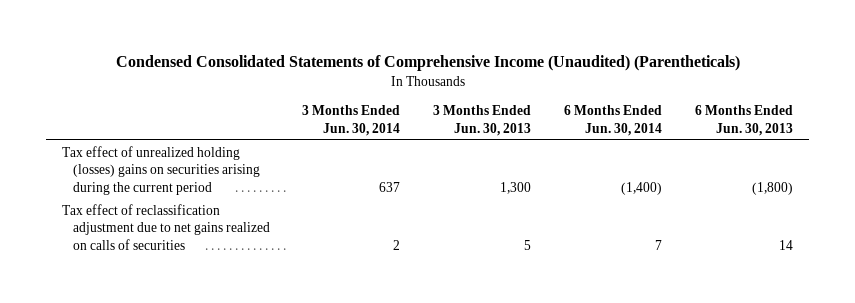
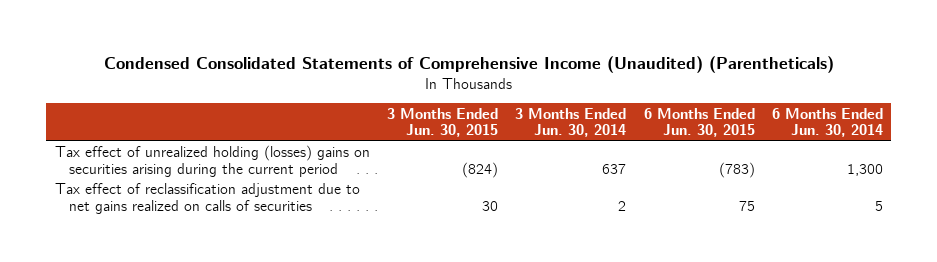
[433,105,532,136] 3 Months Ended Jun. 30, 2013 -> none
[694,105,793,136] 6 Months Ended Jun. 30, 2013 -> none
none -> [386,107,498,138] 3 Months Ended Jun. 30, 2015
none -> [643,107,755,138] 6 Months Ended Jun. 30, 2015
[620,182,662,196] (1,400) -> [846,164,883,177] 1,300
[654,240,662,251] 7 -> [874,201,883,212] 5

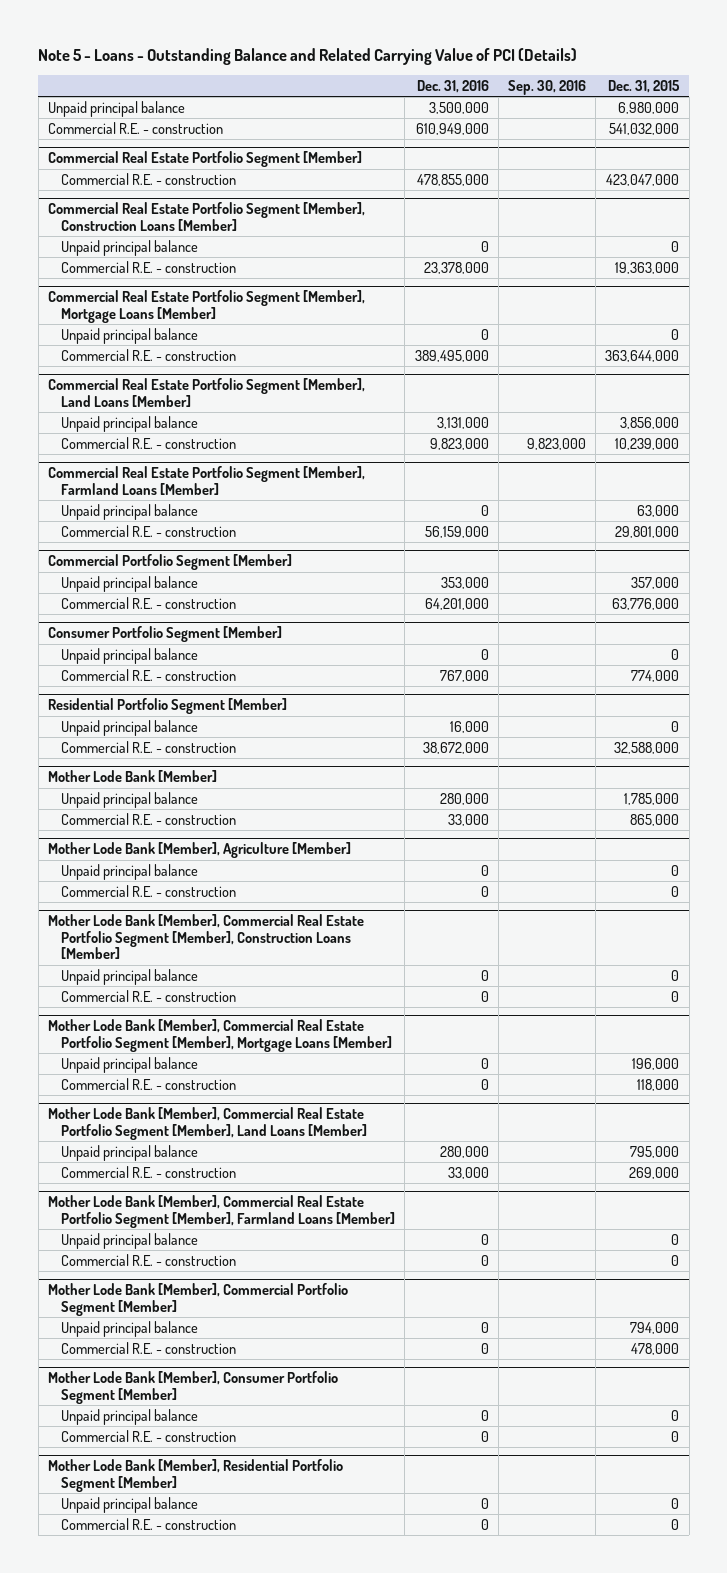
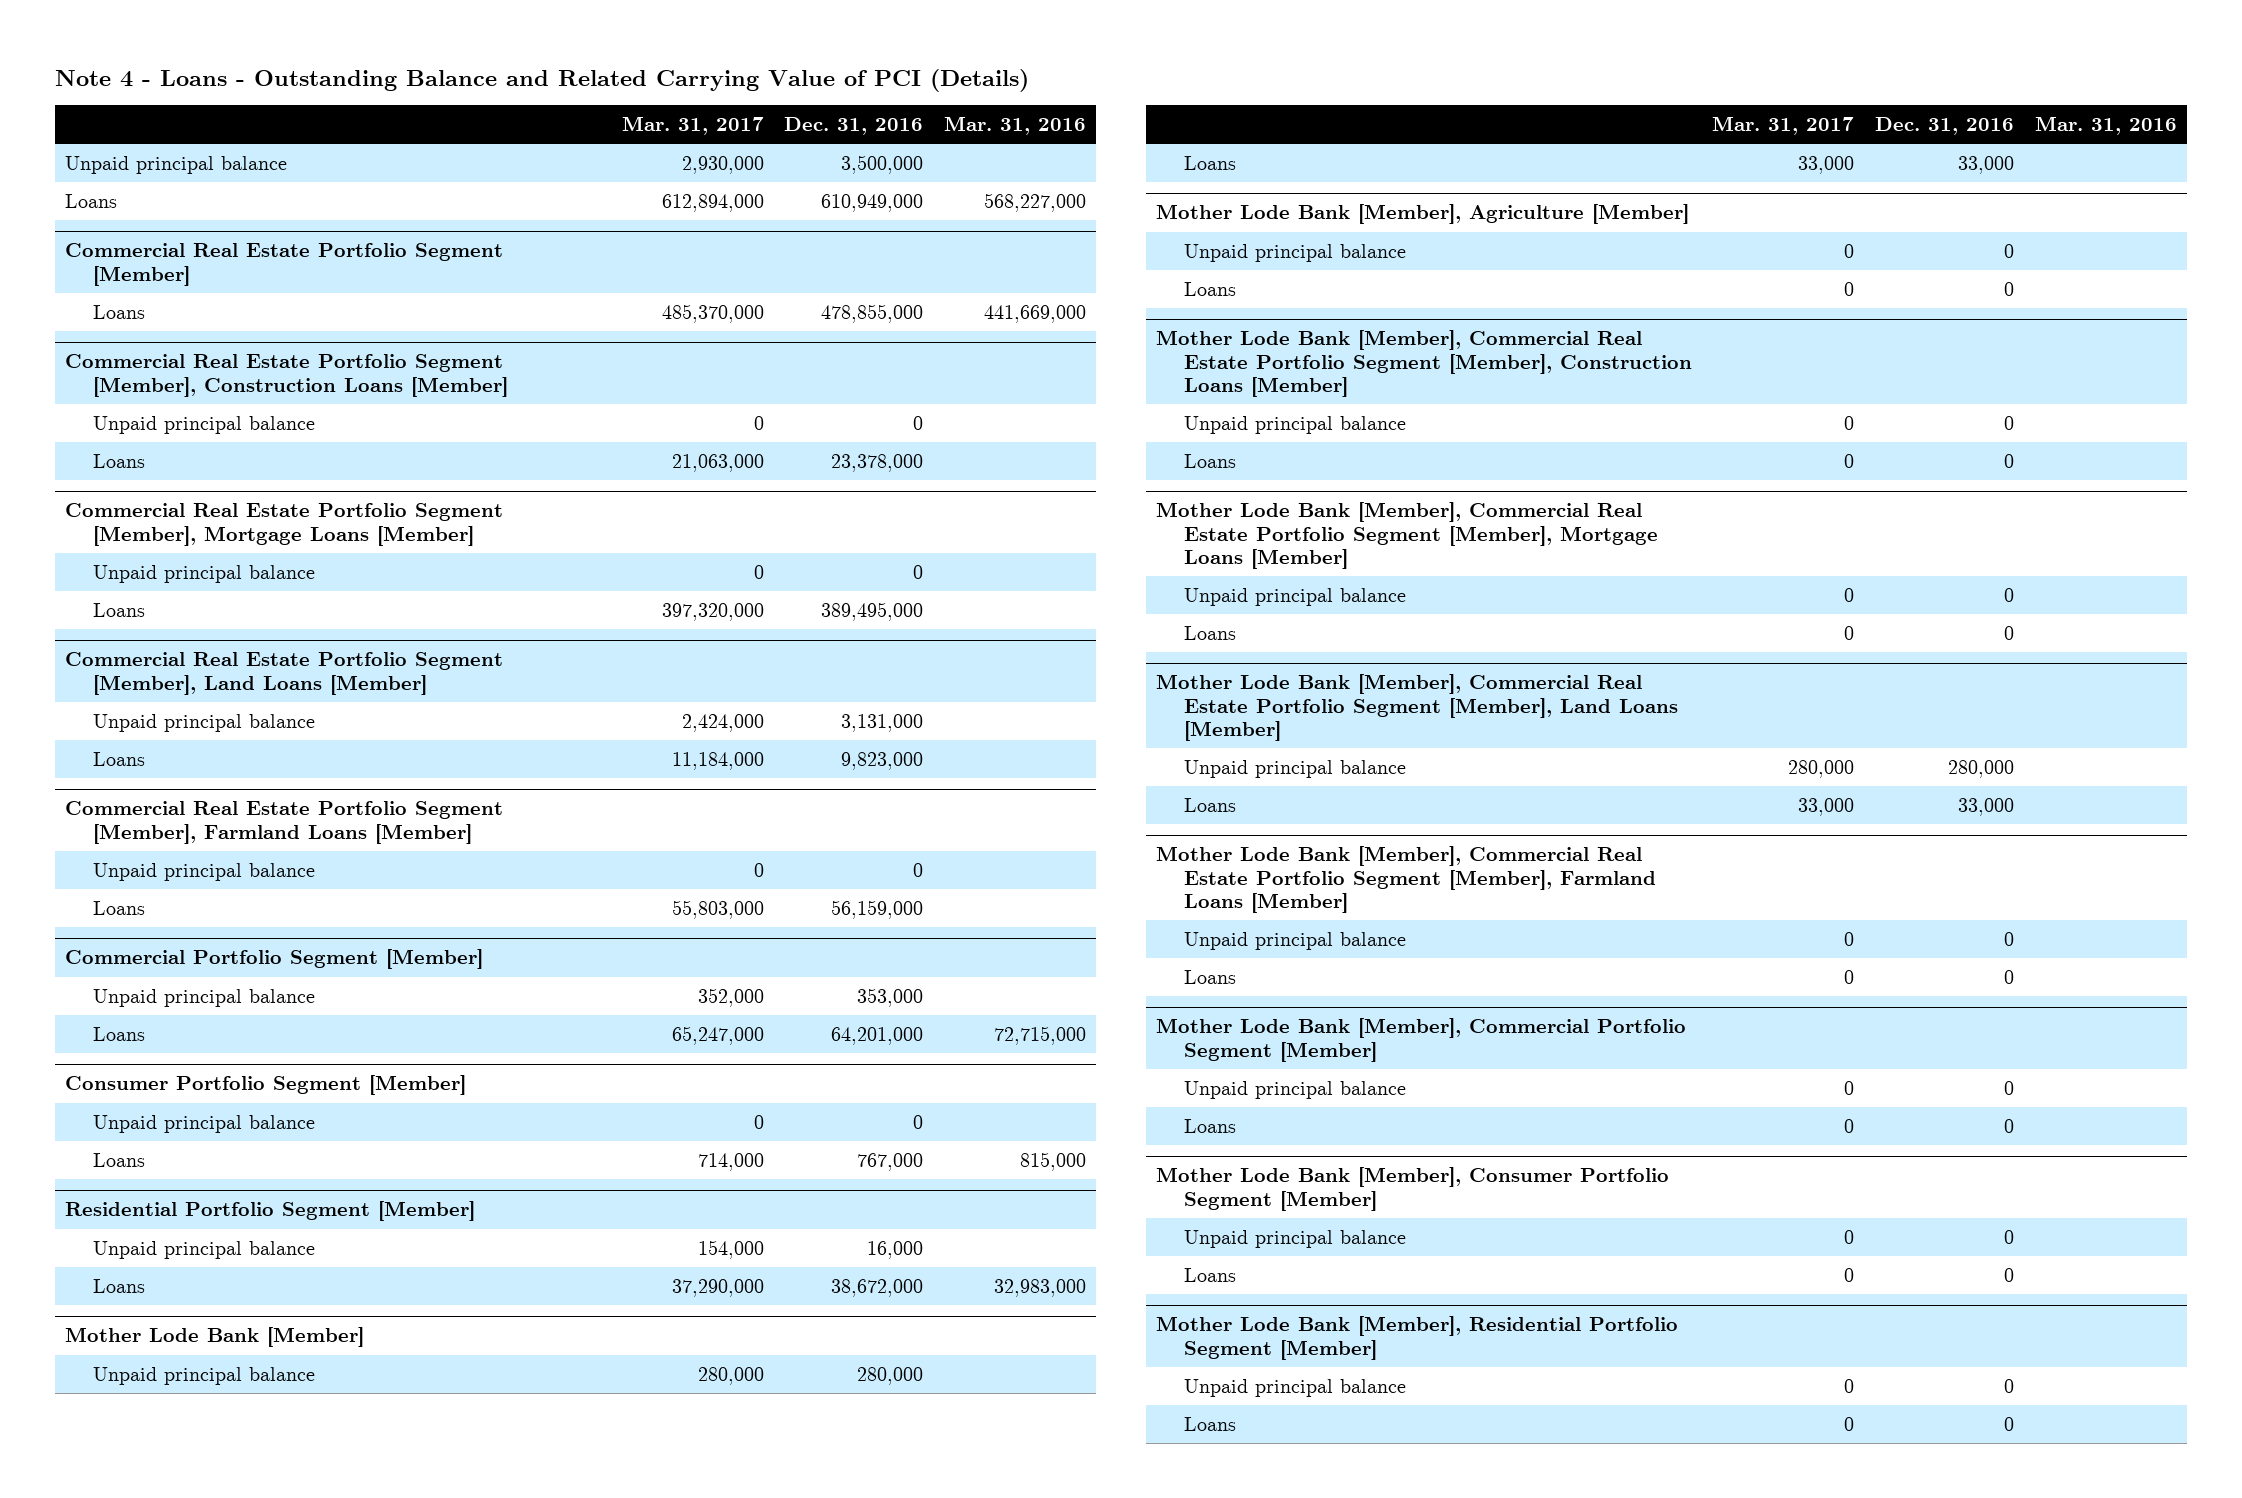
[38,47,578,65] Note 5 - Loans - Outstanding Balance and Related Carrying Value of PCI (Details) -> [54,68,1029,92] Note 4 - Loans - Outstanding Balance and Related Carrying Value of PCI (Details)
[507,79,586,95] Sep. 30, 2016 -> none
[608,79,681,93] Dec. 31, 2015 -> none
none -> [621,116,764,136] Mar. 31, 2017
none -> [944,116,1087,136] Mar. 31, 2016
[47,121,223,134] Commercial R.E. - construction -> [65,193,118,208] Loans
[61,172,237,185] Commercial R.E. - construction -> [92,304,145,319] Loans
[61,260,237,273] Commercial R.E. - construction -> [92,453,145,468] Loans
[61,348,237,361] Commercial R.E. - construction -> [92,602,145,617] Loans
[61,436,237,449] Commercial R.E. - construction -> [92,751,145,766] Loans
[61,524,237,537] Commercial R.E. - construction -> [92,900,145,915] Loans
[61,596,237,609] Commercial R.E. - construction -> [92,1026,145,1041] Loans
[61,668,237,681] Commercial R.E. - construction -> [92,1152,145,1167] Loans
[61,740,237,753] Commercial R.E. - construction -> [92,1278,145,1293] Loans
[61,812,237,825] Commercial R.E. - construction -> [1183,155,1236,170] Loans
[61,884,237,897] Commercial R.E. - construction -> [1183,281,1236,296] Loans
[61,989,237,1002] Commercial R.E. - construction -> [1183,453,1236,468] Loans
[61,1077,237,1090] Commercial R.E. - construction -> [1183,625,1236,640] Loans
[61,1165,237,1178] Commercial R.E. - construction -> [1183,797,1236,812] Loans
[61,1253,237,1266] Commercial R.E. - construction -> [1183,969,1236,984] Loans
[61,1341,237,1354] Commercial R.E. - construction -> [1183,1118,1236,1133] Loans
[61,1429,237,1442] Commercial R.E. - construction -> [1183,1267,1236,1282] Loans
[61,1517,237,1530] Commercial R.E. - construction -> [1183,1416,1236,1431] Loans

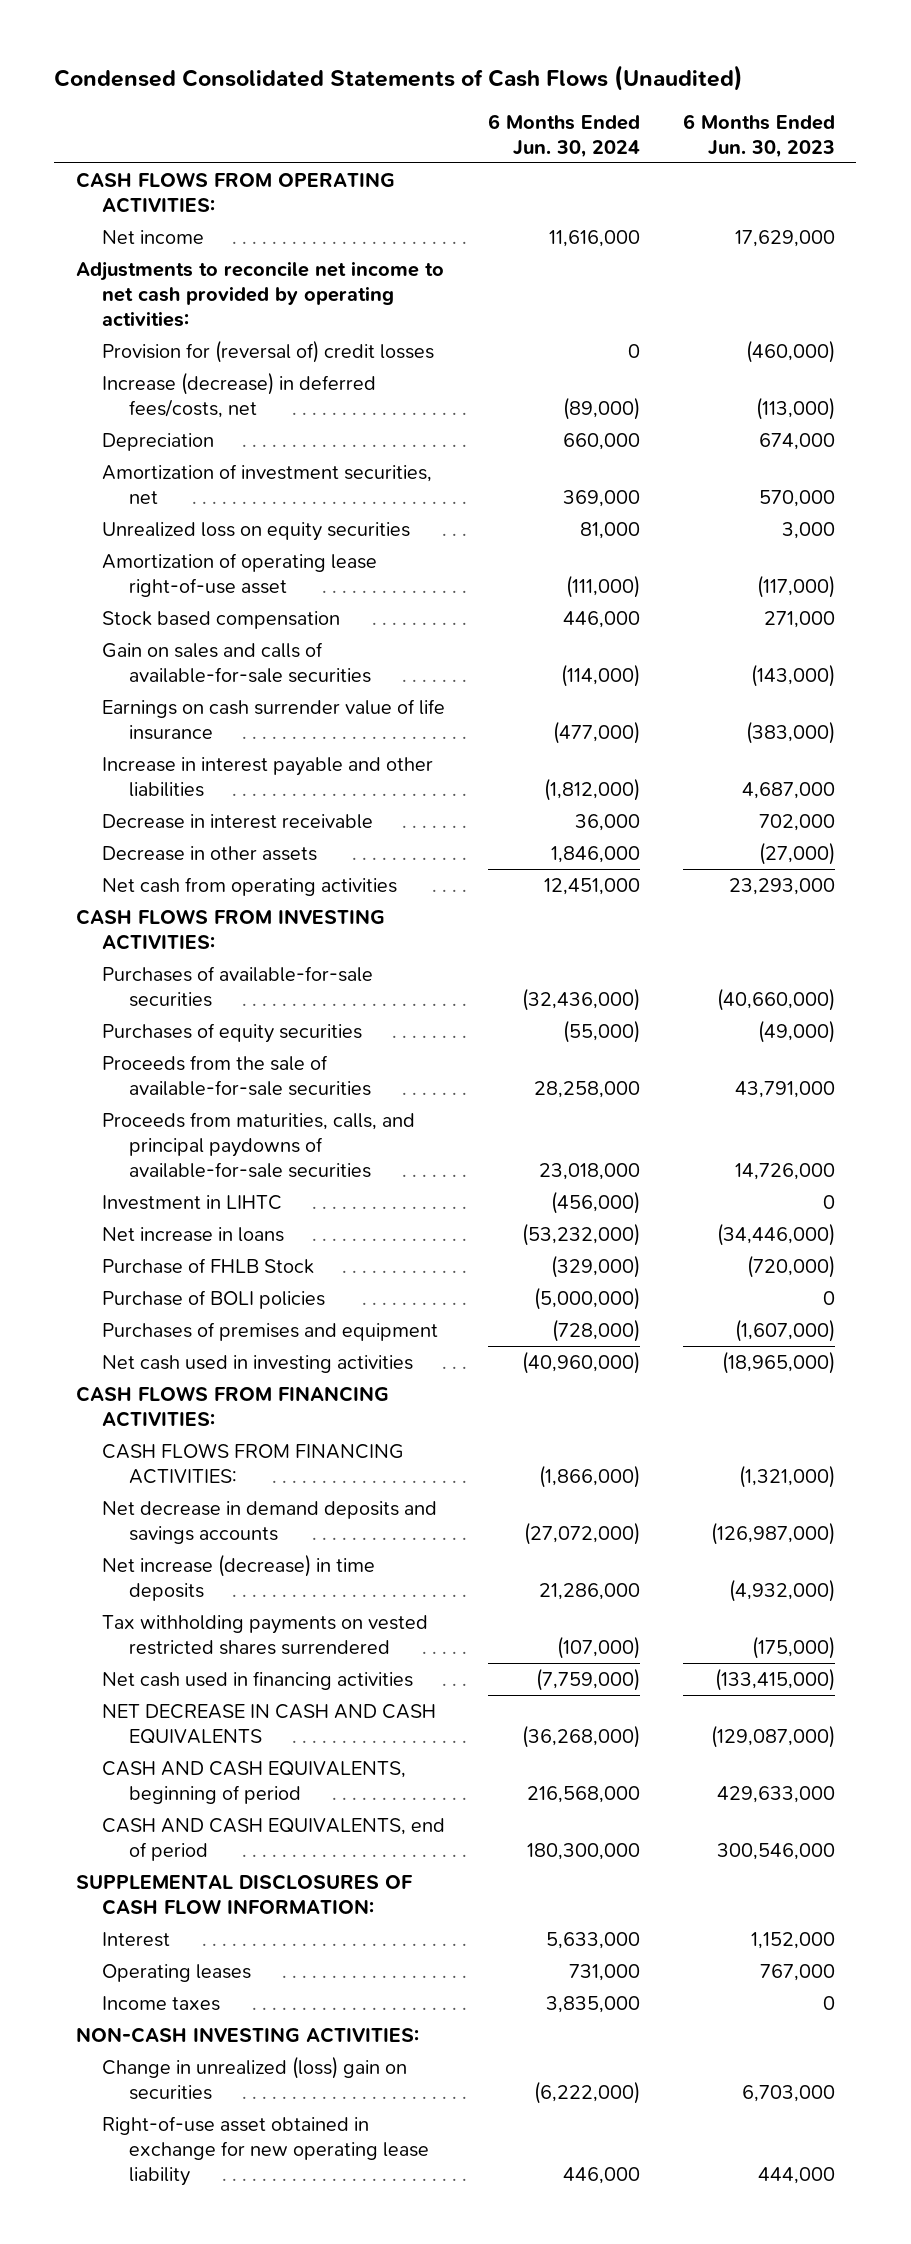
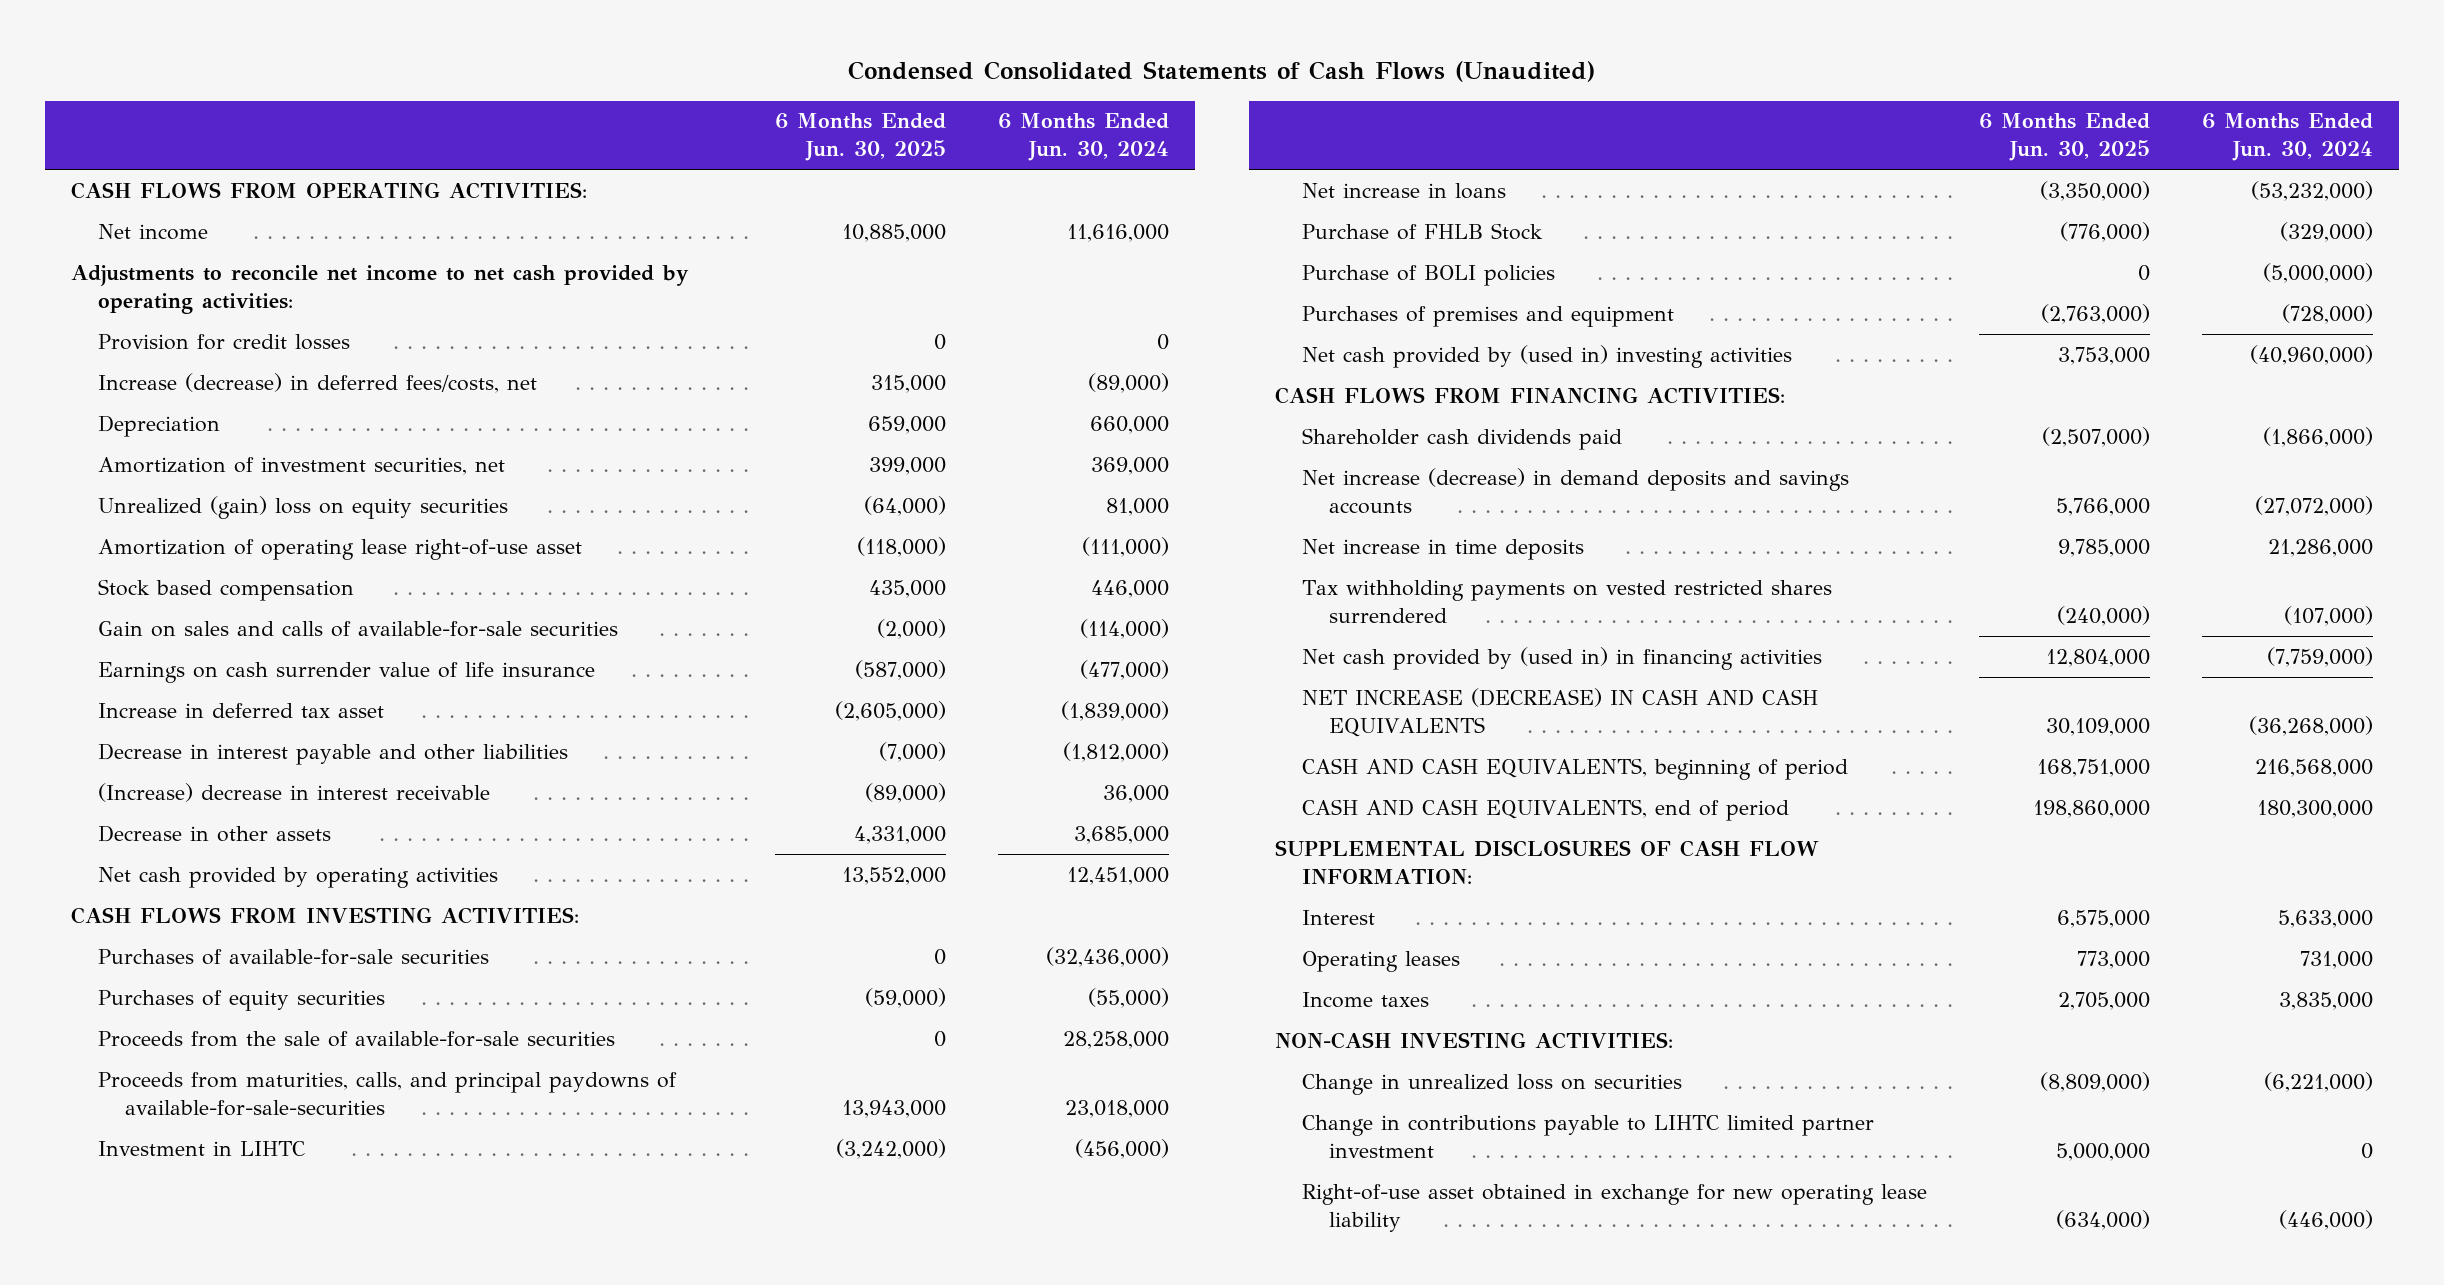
[682,113,835,158] 6 Months Ended Jun. 30, 2023 -> none
none -> [775,113,947,162] 6 Months Ended Jun. 30, 2025
[102,339,435,363] Provision for (reversal of) credit losses -> [98,333,351,350] Provision for credit losses
[102,521,411,541] Unrealized loss on equity securities -> [98,495,509,519] Unrealized (gain) loss on equity securities
none -> [98,702,385,718] Increase in deferred tax asset
[102,756,434,797] Increase in interest payable and other liabilities -> [98,742,569,765] Decrease in interest payable and other liabilities
[102,813,374,829] Decrease in interest receivable -> [98,782,491,802] (Increase) decrease in interest receivable
[551,845,641,863] 1,846,000 -> [1074,825,1170,844] 3,685,000
[102,876,398,896] Net cash from operating activities -> [98,866,499,888] Net cash provided by operating activities
[102,1111,416,1178] Proceeds from maturities, calls, and principal paydowns of available-for-sale securities -> [98,1071,678,1116] Proceeds from maturities, calls, and principal paydowns of available-for-sale-securities
[102,1354,414,1373] Net cash used in investing activities -> [1302,344,1793,368] Net cash provided by (used in) investing activities
[102,1442,405,1484] CASH FLOWS FROM FINANCING ACTIVITIES: -> [1302,427,1623,450] Shareholder cash dividends paid
[102,1500,438,1544] Net decrease in demand deposits and savings accounts -> [1302,467,1850,514] Net increase (decrease) in demand deposits and savings accounts
[102,1553,376,1601] Net increase (decrease) in time deposits -> [1302,538,1585,560] Net increase in time deposits
[102,1670,414,1690] Net cash used in financing activities -> [1302,646,1823,670] Net cash provided by (used in) in financing activities
[102,1703,437,1744] NET DECREASE IN CASH AND CASH EQUIVALENTS -> [1302,687,1819,737] NET INCREASE (DECREASE) IN CASH AND CASH EQUIVALENTS
[102,2055,408,2100] Change in unrealized (loss) gain on securities -> [1302,1073,1683,1095] Change in unrealized loss on securities
[534,2080,641,2104] (6,222,000) -> [2263,1071,2373,1092] (6,221,000)
none -> [1302,1114,1875,1158] Change in contributions payable to LIHTC limited partner investment
[563,2166,641,2184] 446,000 -> [2278,1209,2373,1230] (446,000)

